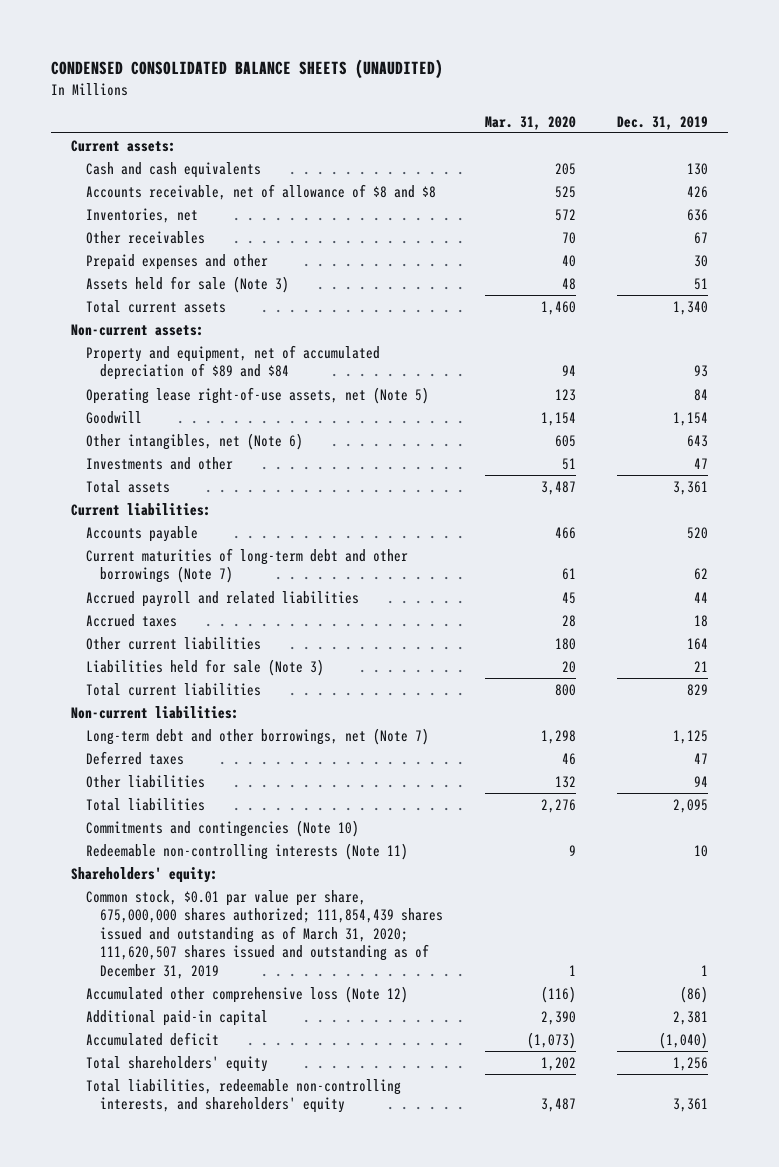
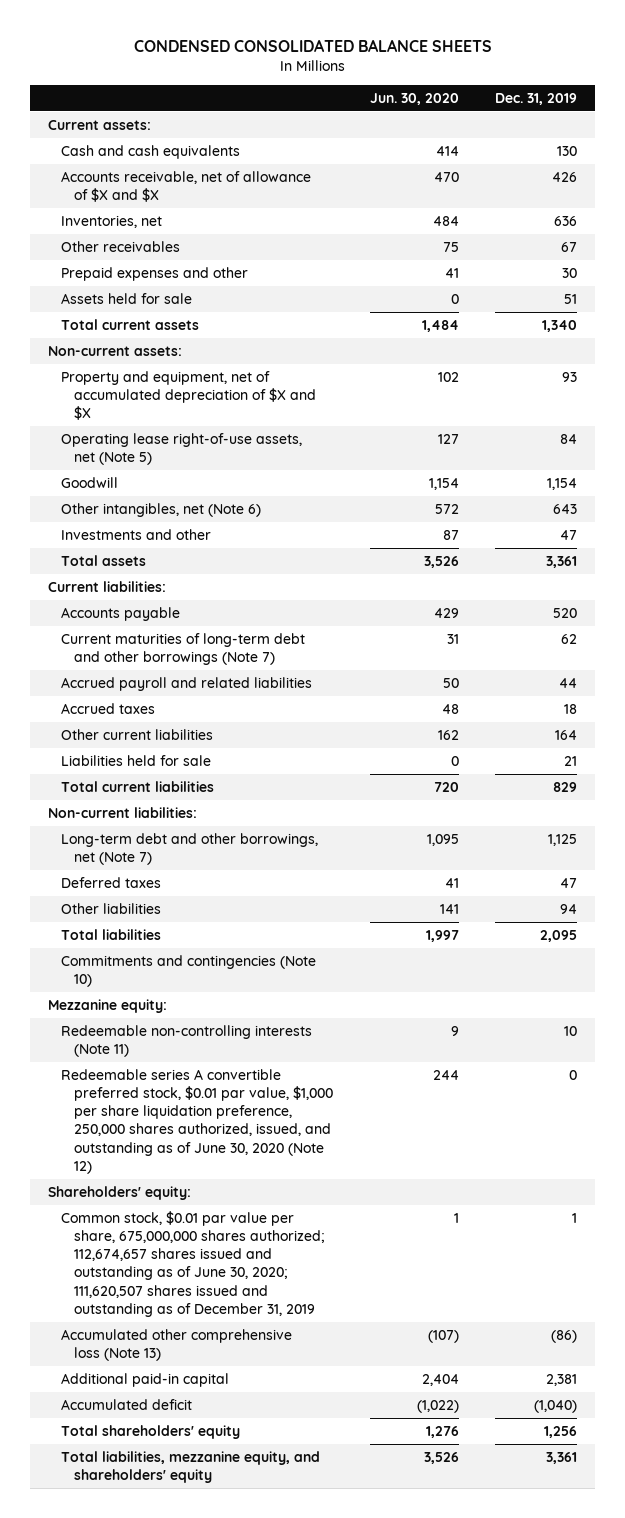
[50,59,443,80] CONDENSED CONSOLIDATED BALANCE SHEETS (UNAUDITED) -> [133,38,492,52] CONDENSED CONSOLIDATED BALANCE SHEETS
[484,115,576,130] Mar. 31, 2020 -> none
none -> [369,92,459,105] Jun. 30, 2020
[85,183,436,200] Accounts receivable, net of allowance of $8 and $8 -> [61,170,312,203] Accounts receivable, net of allowance of $X and $X
[85,275,289,293] Assets held for sale (Note 3) -> [61,292,193,304] Assets held for sale
[85,344,380,381] Property and equipment, net of accumulated depreciation of $89 and $84 -> [61,370,317,421] Property and equipment, net of accumulated depreciation of $X and $X
[85,658,324,676] Liabilities held for sale (Note 3) -> [61,754,212,766] Liabilities held for sale
none -> [48,998,168,1013] Mezzanine equity:
none -> [61,1068,334,1174] Redeemable series A convertible preferred stock, $0.01 par value, $1,000 per share liquidation preference, 250,000 shares authorized, issued, and outstanding as of June 30, 2020 (Note 12)
[85,889,444,979] Common stock, $0.01 par value per share, 675,000,000 shares authorized; 111,854,439 shares issued and outstanding as of March 31, 2020; 111,620,507 shares issued and outstanding as of December 31, 2019 -> [61,1210,326,1317] Common stock, $0.01 par value per share, 675,000,000 shares authorized; 112,674,657 shares issued and outstanding as of June 30, 2020; 111,620,507 shares issued and outstanding as of December 31, 2019
[85,985,408,1003] Accumulated other comprehensive loss (Note 12) -> [61,1328,293,1362] Accumulated other comprehensive loss (Note 13)
[85,1078,401,1114] Total liabilities, redeemable non-controlling interests, and shareholders' equity -> [61,1450,321,1484] Total liabilities, mezzanine equity, and shareholders' equity

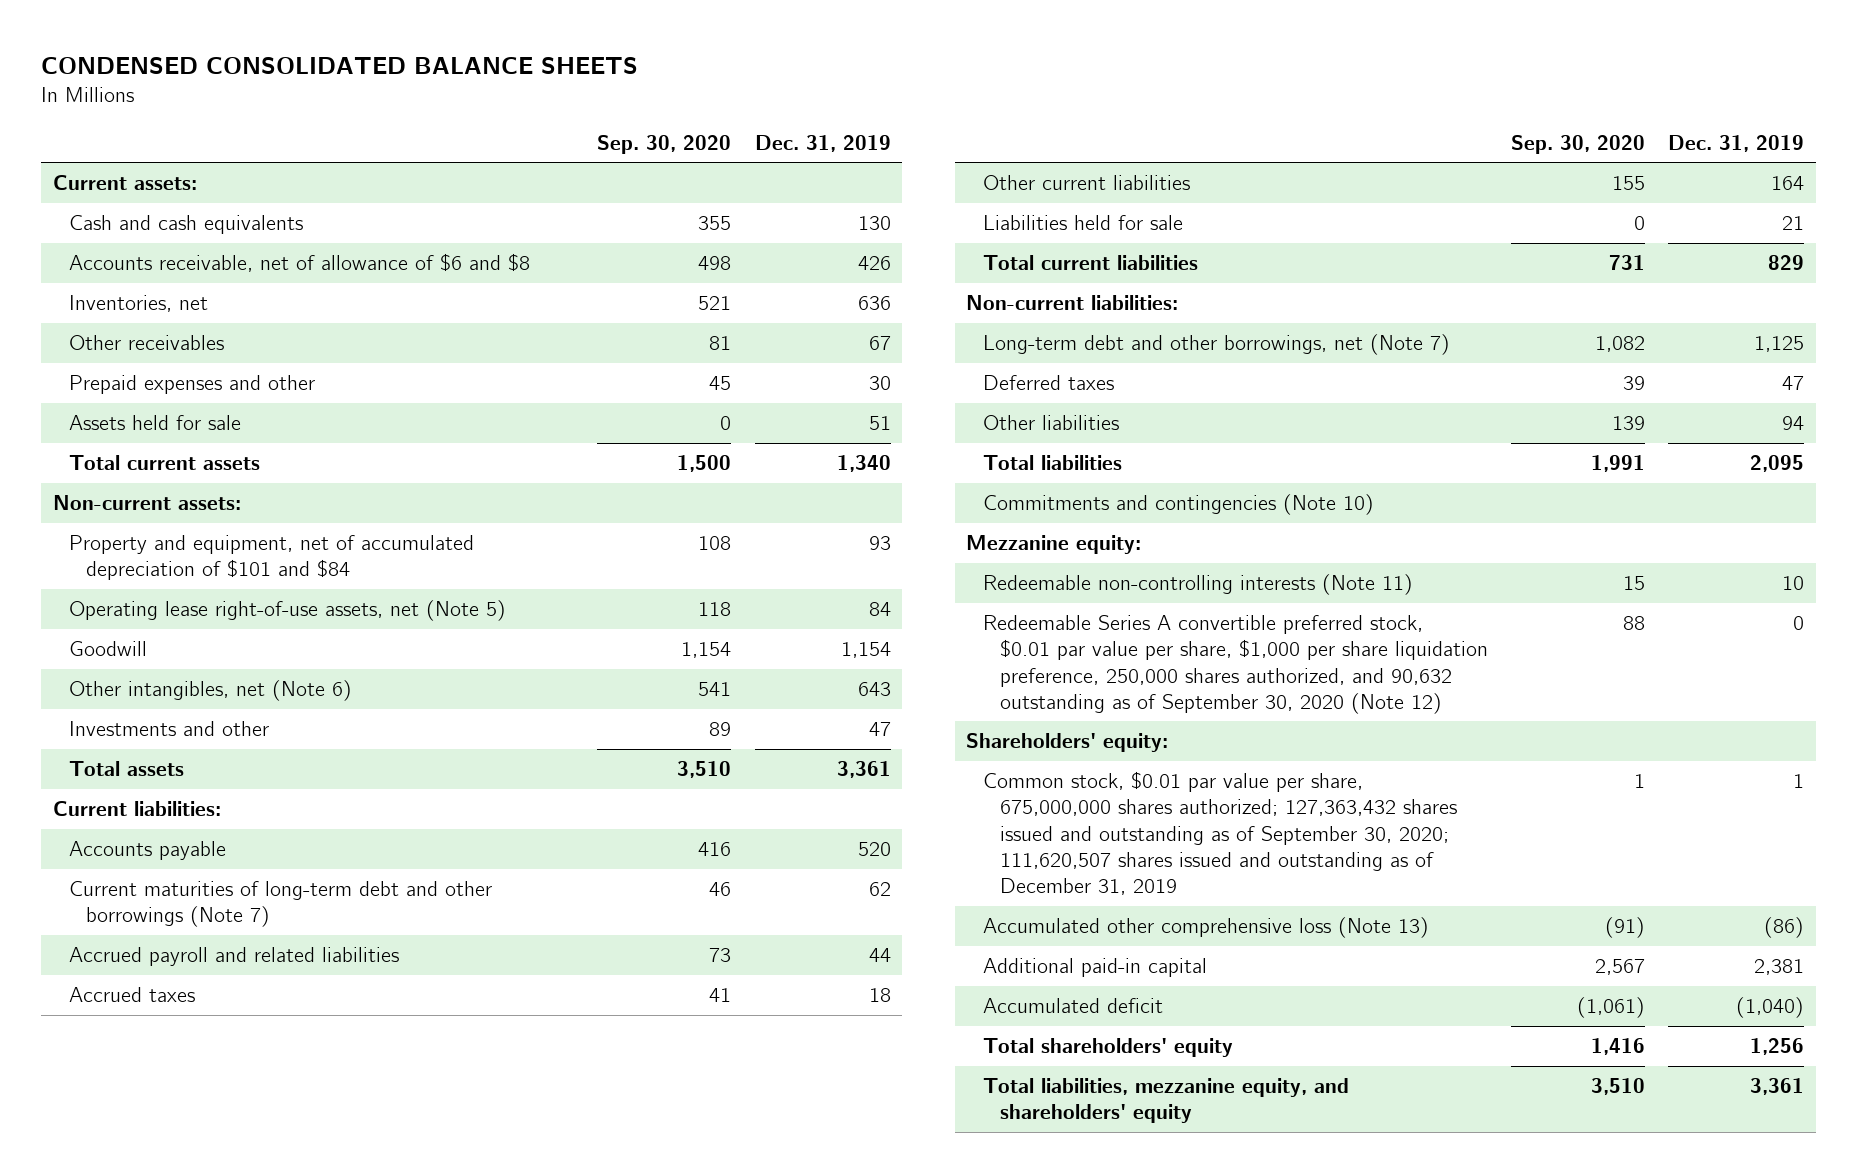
[369,92,459,105] Jun. 30, 2020 -> none
none -> [597,134,732,154] Sep. 30, 2020
[61,170,312,203] Accounts receivable, net of allowance of $X and $X -> [69,253,531,273] Accounts receivable, net of allowance of $6 and $8
[61,370,317,421] Property and equipment, net of accumulated depreciation of $X and $X -> [69,535,475,581] Property and equipment, net of accumulated depreciation of $101 and $84
[61,1068,334,1174] Redeemable series A convertible preferred stock, $0.01 par value, $1,000 per share liquidation preference, 250,000 shares authorized, issued, and outstanding as of June 30, 2020 (Note 12) -> [982,615,1488,714] Redeemable Series A convertible preferred stock, $0.01 par value per share, $1,000 per share liquidation preference, 250,000 shares authorized, and 90,632 outstanding as of September 30, 2020 (Note 12)
[61,1210,326,1317] Common stock, $0.01 par value per share, 675,000,000 shares authorized; 112,674,657 shares issued and outstanding as of June 30, 2020; 111,620,507 shares issued and outstanding as of December 31, 2019 -> [982,771,1457,896] Common stock, $0.01 par value per share, 675,000,000 shares authorized; 127,363,432 shares issued and outstanding as of September 30, 2020; 111,620,507 shares issued and outstanding as of December 31, 2019

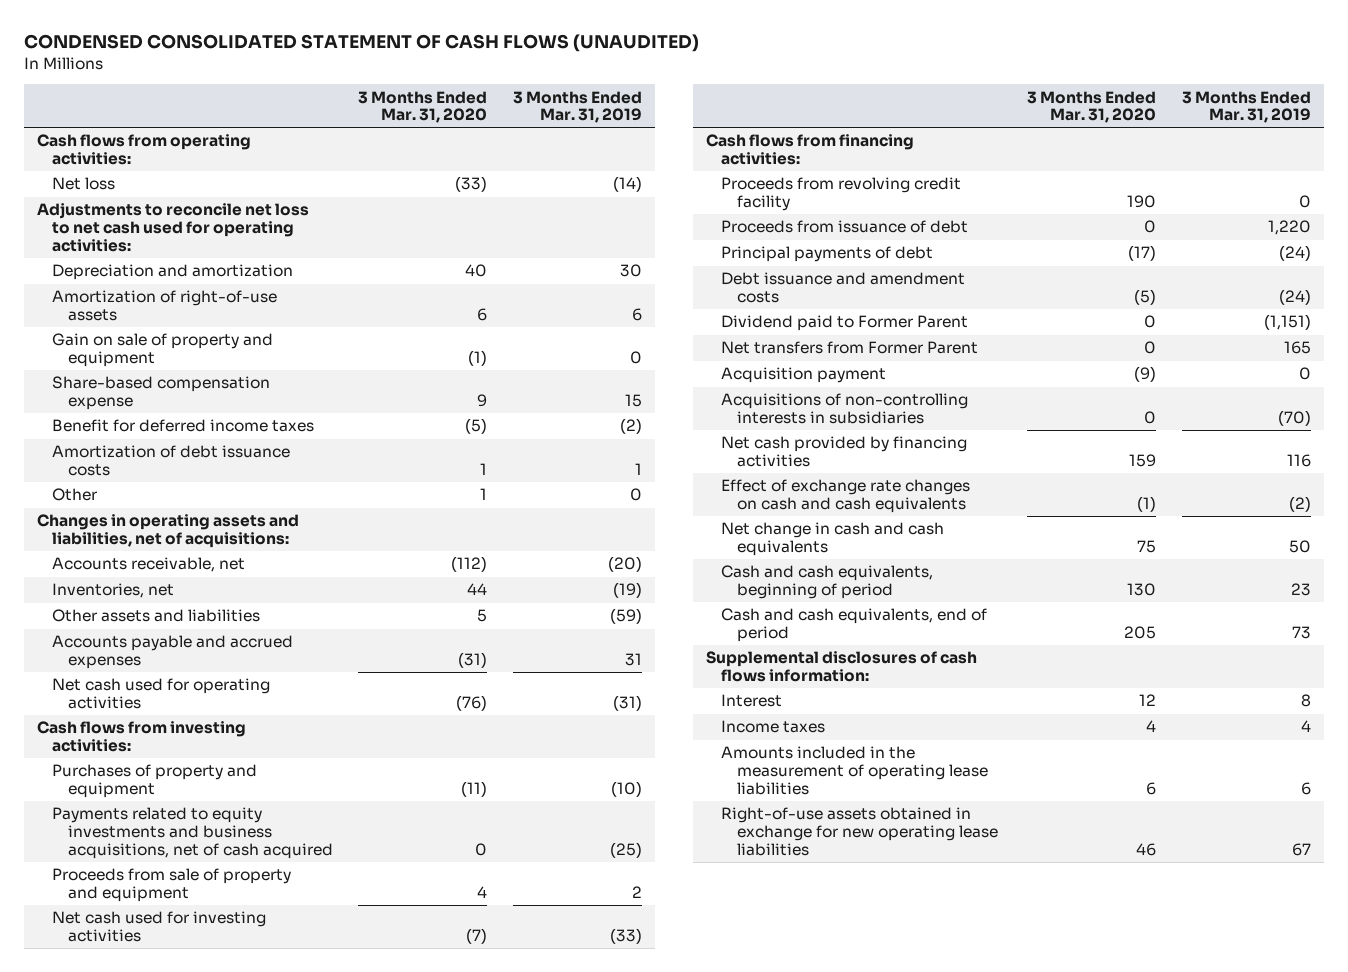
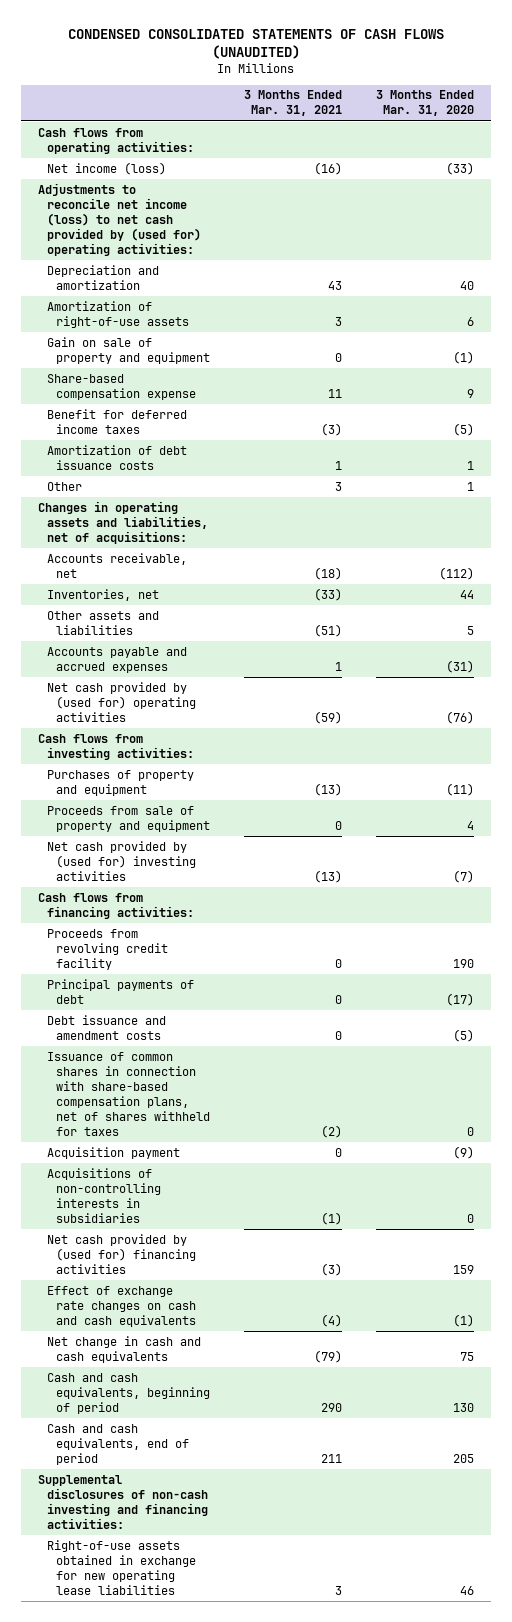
[24,34,700,53] CONDENSED CONSOLIDATED STATEMENT OF CASH FLOWS (UNAUDITED) -> [68,29,445,60] CONDENSED CONSOLIDATED STATEMENTS OF CASH FLOWS (UNAUDITED)
[512,90,642,124] 3 Months Ended Mar. 31, 2019 -> none
none -> [244,90,343,117] 3 Months Ended Mar. 31, 2021
[52,177,116,191] Net loss -> [47,161,167,175] Net income (loss)
[37,203,310,252] Adjustments to reconcile net loss to net cash used for operating activities: -> [38,182,202,257] Adjustments to reconcile net income (loss) to net cash provided by (used for) operating activities:
[52,678,271,710] Net cash used for operating activities -> [47,681,197,722] Net cash provided by (used for) operating activities
[52,807,333,859] Payments related to equity investments and business acquisitions, net of cash acquired -> none
[52,911,267,943] Net cash used for investing activities -> [47,840,197,881] Net cash provided by (used for) investing activities
[721,220,969,234] Proceeds from issuance of debt -> none
[721,315,969,332] Dividend paid to Former Parent -> none
[721,341,979,355] Net transfers from Former Parent -> none
none -> [47,1051,211,1137] Issuance of common shares in connection with share-based compensation plans, net of shares withheld for taxes
[721,436,968,468] Net cash provided by financing activities -> [47,1233,197,1274] Net cash provided by (used for) financing activities
[721,694,783,708] Interest -> none
[721,720,826,734] Income taxes -> none
[721,746,988,795] Amounts included in the measurement of operating lease liabilities -> none
[705,651,977,683] Supplemental disclosures of cash flows information: -> [38,1474,209,1529] Supplemental disclosures of non-cash investing and financing activities:

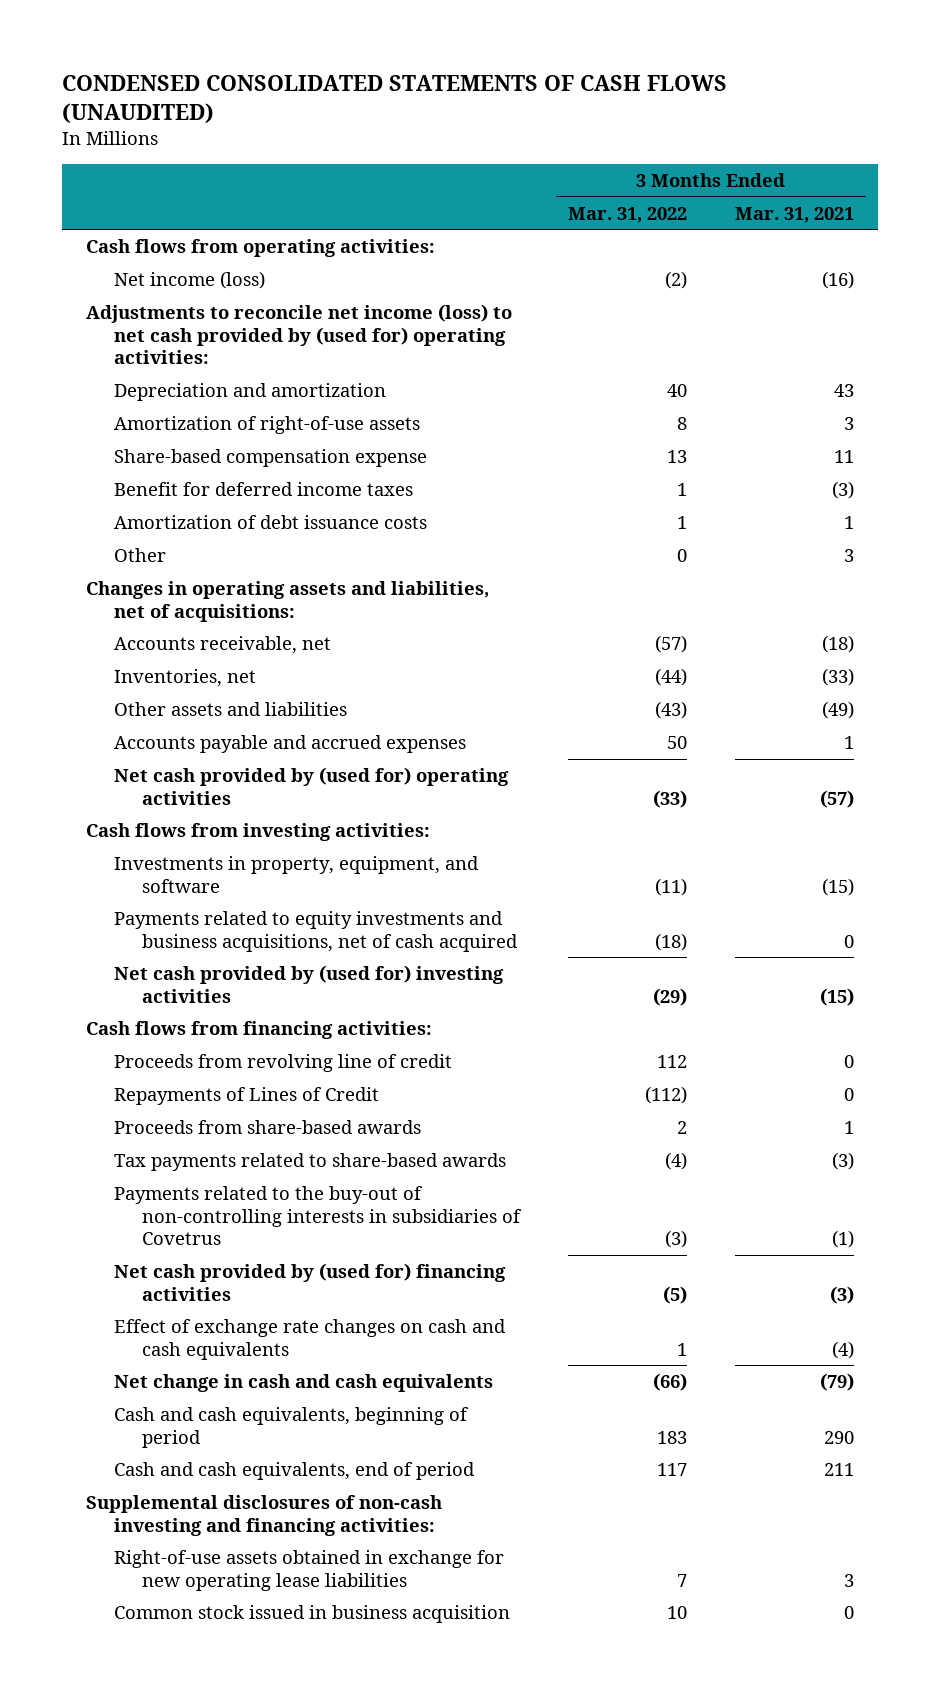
[375,90,474,117] 3 Months Ended Mar. 31, 2020 -> none
none -> [568,206,688,223] Mar. 31, 2022
[47,336,211,364] Gain on sale of property and equipment -> none
[314,623,343,637] (51) -> [821,701,854,720] (49)
[314,710,343,724] (59) -> [819,789,854,808] (57)
[47,805,211,832] Proceeds from sale of property and equipment -> none
[47,769,195,796] Purchases of property and equipment -> [114,856,480,893] Investments in property, equipment, and software
[314,782,343,796] (13) -> [821,877,854,896] (15)
none -> [114,911,519,952] Payments related to equity investments and business acquisitions, net of cash acquired
[314,869,343,883] (13) -> [819,987,854,1006] (15)
[47,978,195,1004] Principal payments of debt -> none
[47,1014,167,1040] Debt issuance and amendment costs -> none
[47,1051,211,1137] Issuance of common shares in connection with share-based compensation plans, net of shares withheld for taxes -> none
[47,1146,181,1159] Acquisition payment -> none
[47,928,169,970] Proceeds from revolving credit facility -> [114,1054,453,1073] Proceeds from revolving line of credit
none -> [114,1087,380,1106] Repayments of Lines of Credit
none -> [114,1120,422,1135] Proceeds from share-based awards
none -> [114,1153,507,1172] Tax payments related to share-based awards
[47,1167,162,1223] Acquisitions of non-controlling interests in subsidiaries -> [114,1186,523,1246] Payments related to the buy-out of non-controlling interests in subsidiaries of Covetrus
none -> [114,1605,511,1624] Common stock issued in business acquisition

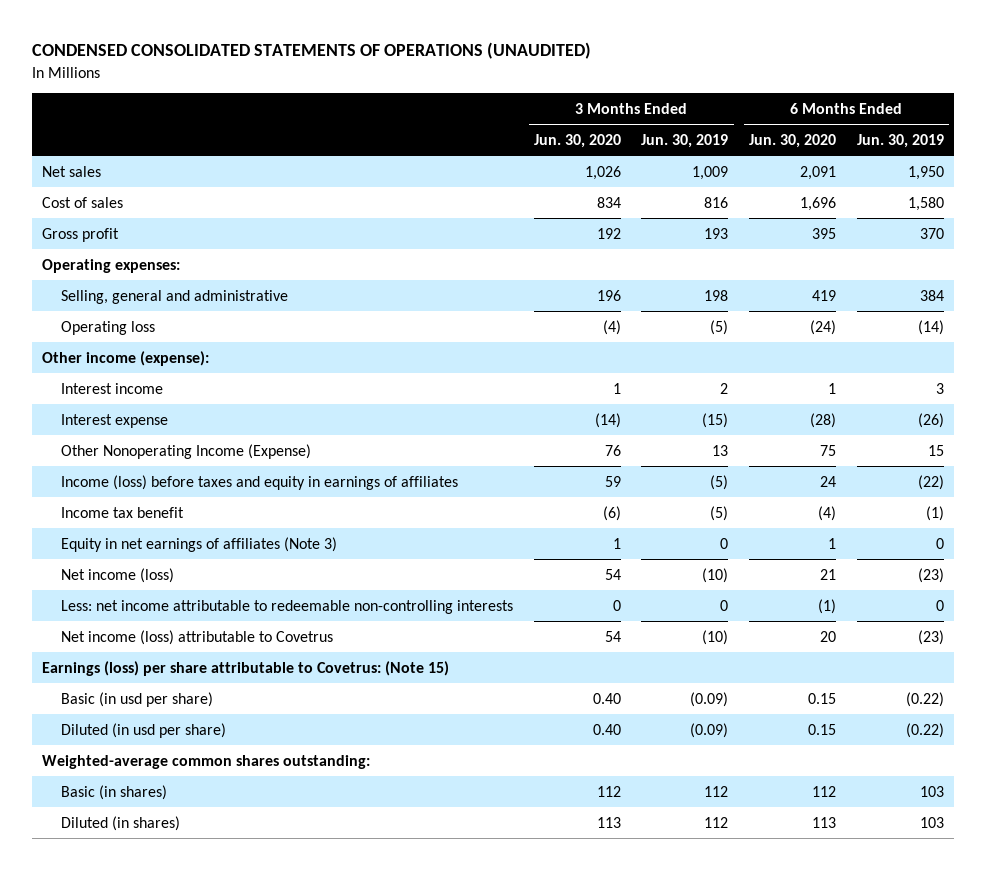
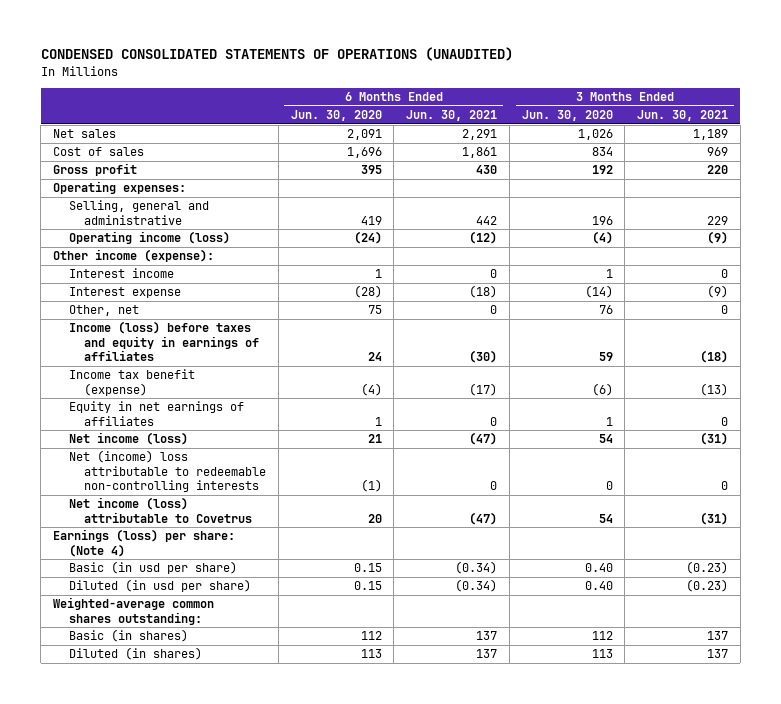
[641,133,729,148] Jun. 30, 2019 -> none
[856,133,944,148] Jun. 30, 2019 -> none
none -> [406,109,498,121] Jun. 30, 2021
none -> [637,109,729,121] Jun. 30, 2021
[61,320,156,335] Operating loss -> [68,231,230,245] Operating income (loss)
[61,443,312,459] Other Nonoperating Income (Expense) -> [68,305,139,317] Other, net
[61,506,185,518] Income tax benefit -> [68,369,195,396] Income tax benefit (expense)
[61,536,338,552] Equity in net earnings of affiliates (Note 3) -> [68,401,244,426] Equity in net earnings of affiliates
[61,599,514,614] Less: net income attributable to redeemable non-controlling interests -> [68,450,267,492] Net (income) loss attributable to redeemable non-controlling interests
[42,660,450,676] Earnings (loss) per share attributable to Covetrus: (Note 15) -> [53,529,236,557] Earnings (loss) per share: (Note 4)

